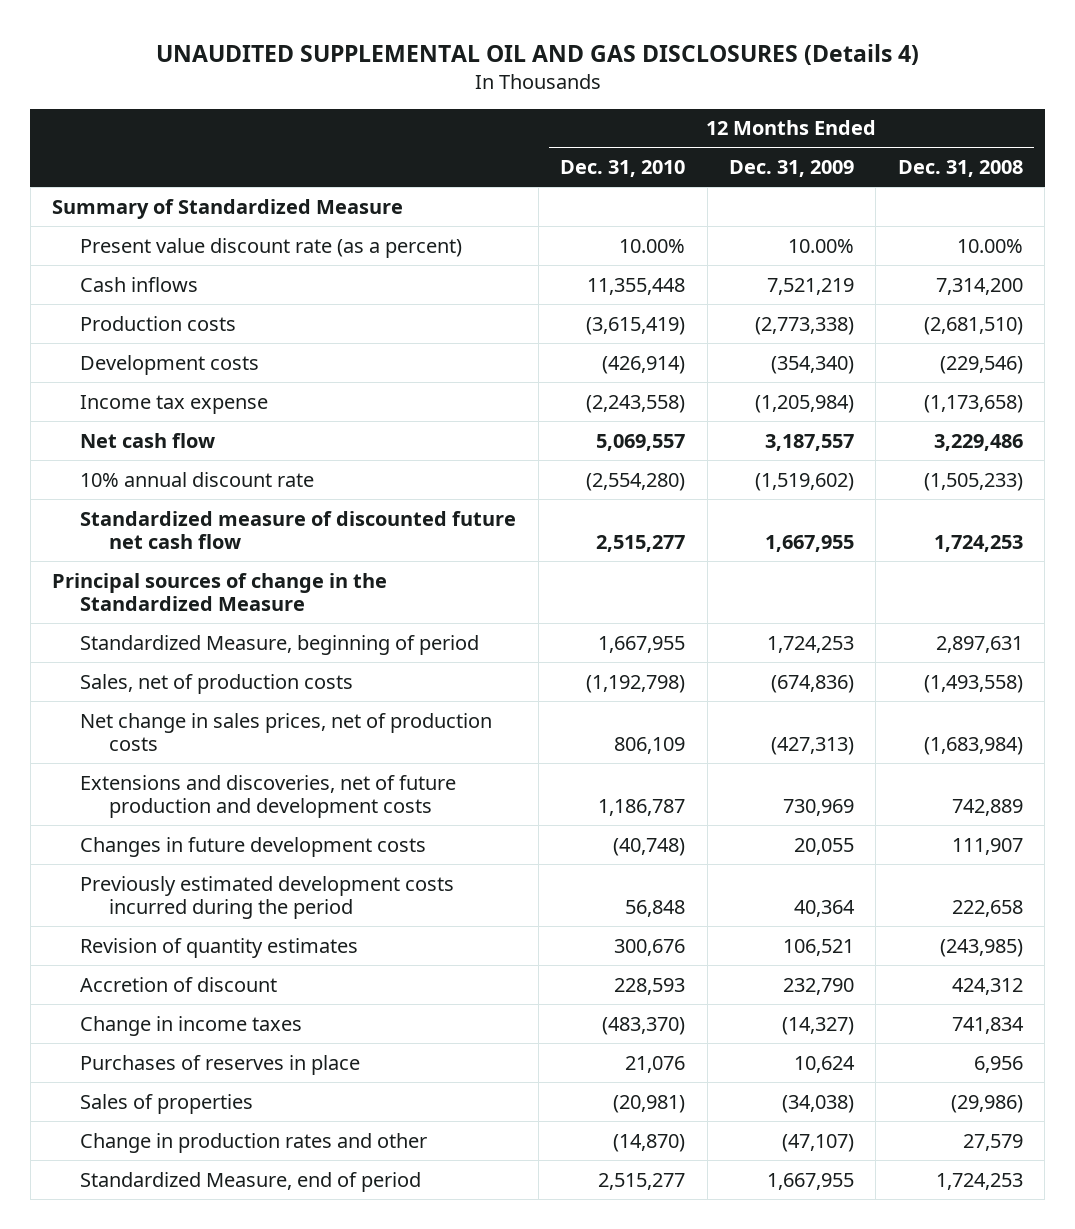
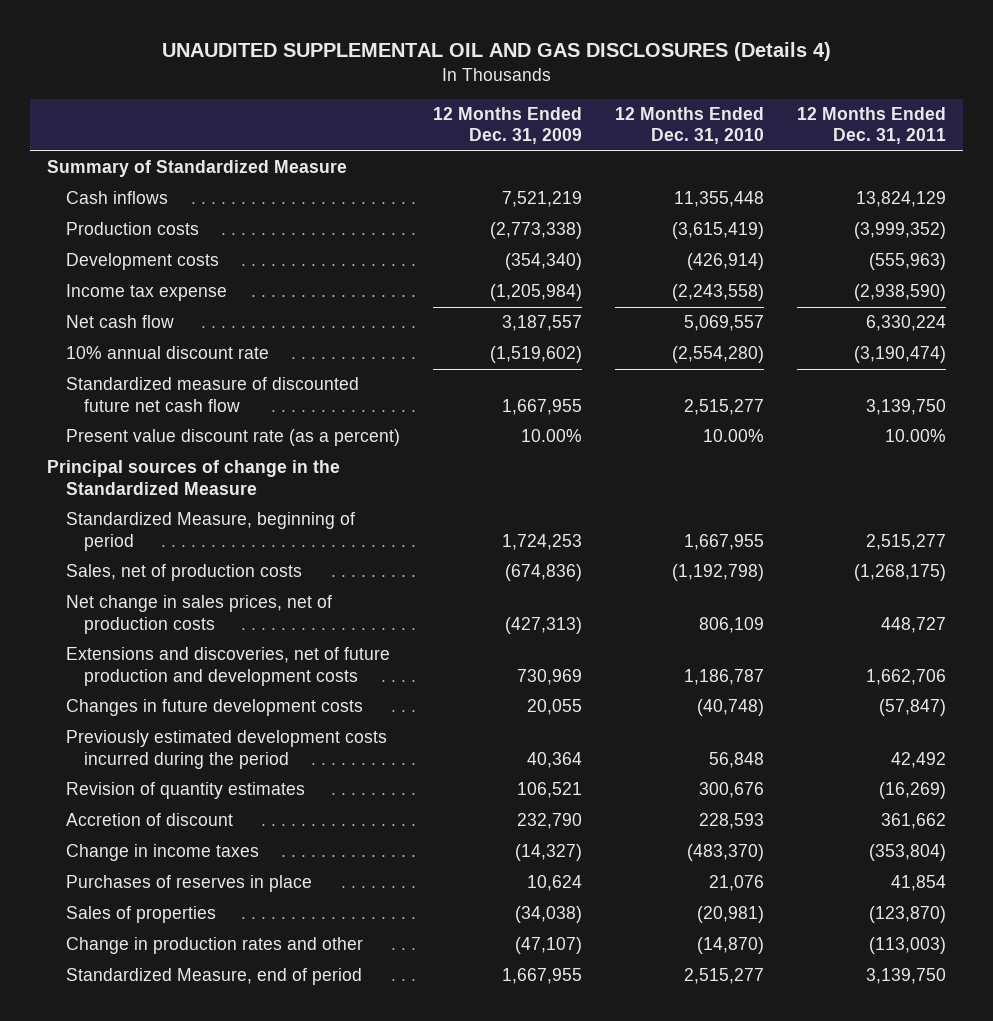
[897,160,1023,178] Dec. 31, 2008 -> none
none -> [797,107,947,145] 12 Months Ended Dec. 31, 2011
[80,237,463,258] Present value discount rate (as a percent) -> [65,429,400,447] Present value discount rate (as a percent)

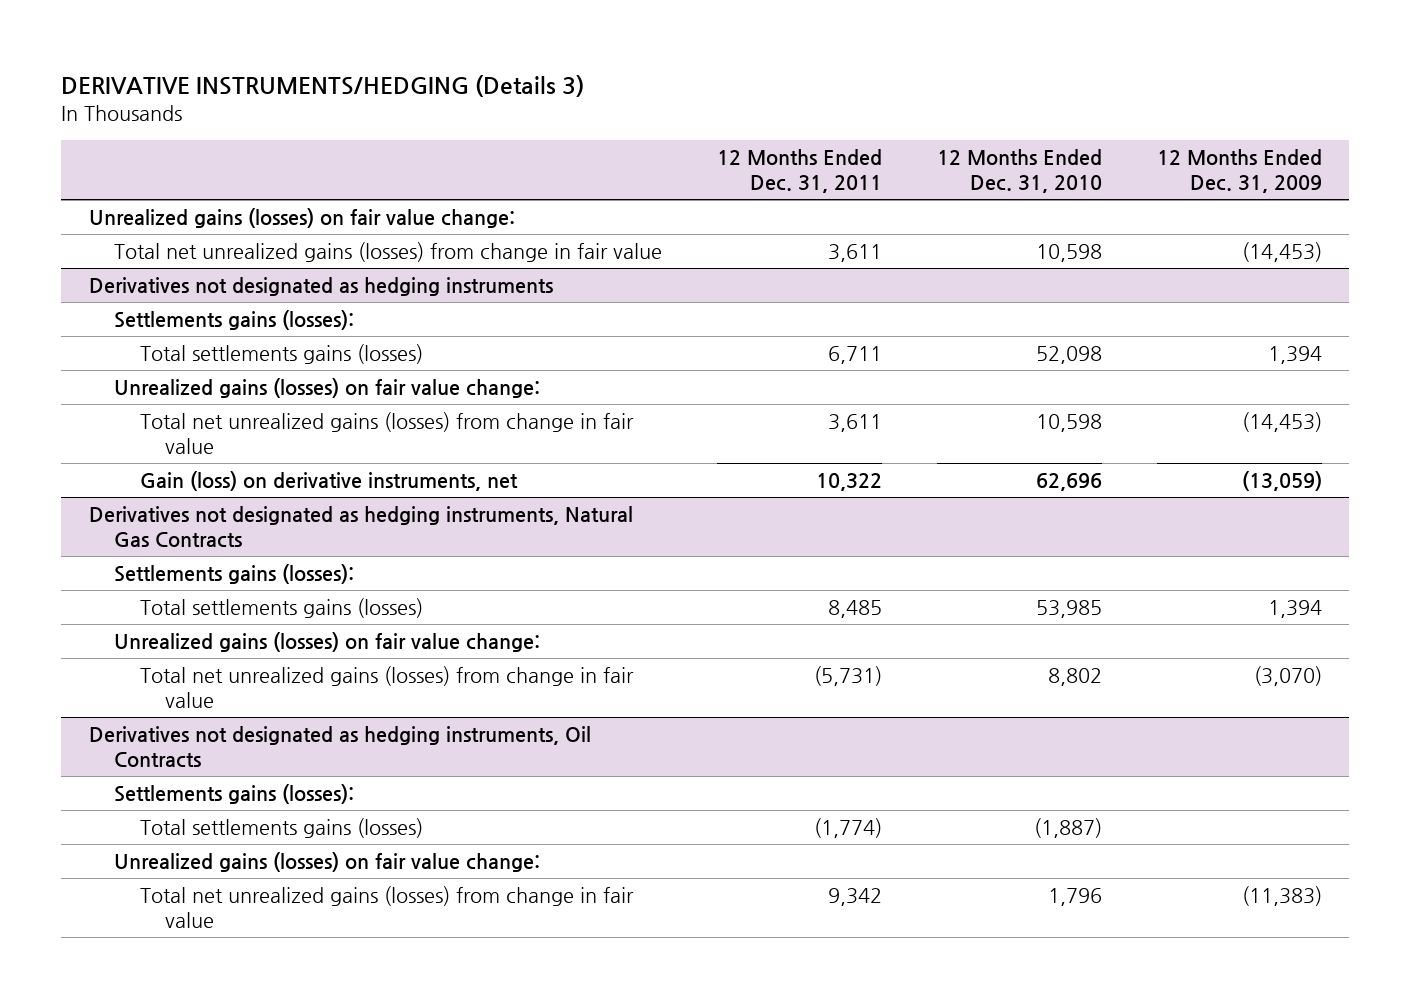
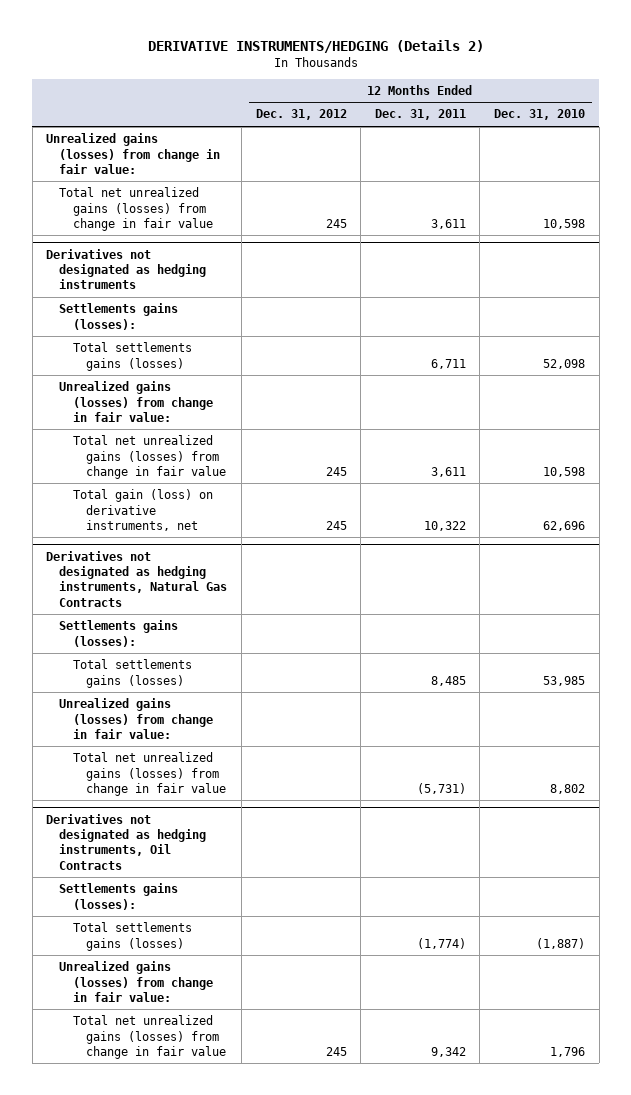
[61,74,585,97] DERIVATIVE INSTRUMENTS/HEDGING (Details 3) -> [147,39,484,53] DERIVATIVE INSTRUMENTS/HEDGING (Details 2)
[1156,149,1322,194] 12 Months Ended Dec. 31, 2009 -> none
none -> [255,109,347,121] Dec. 31, 2012
[88,207,515,228] Unrealized gains (losses) on fair value change: -> [46,133,221,174] Unrealized gains (losses) from change in fair value:
[114,377,541,398] Unrealized gains (losses) on fair value change: -> [59,381,213,422] Unrealized gains (losses) from change in fair value:
[139,470,518,491] Gain (loss) on derivative instruments, net -> [72,489,213,531] Total gain (loss) on derivative instruments, net
[114,631,541,652] Unrealized gains (losses) on fair value change: -> [59,698,213,739] Unrealized gains (losses) from change in fair value:
[114,851,541,872] Unrealized gains (losses) on fair value change: -> [59,961,213,1002] Unrealized gains (losses) from change in fair value:

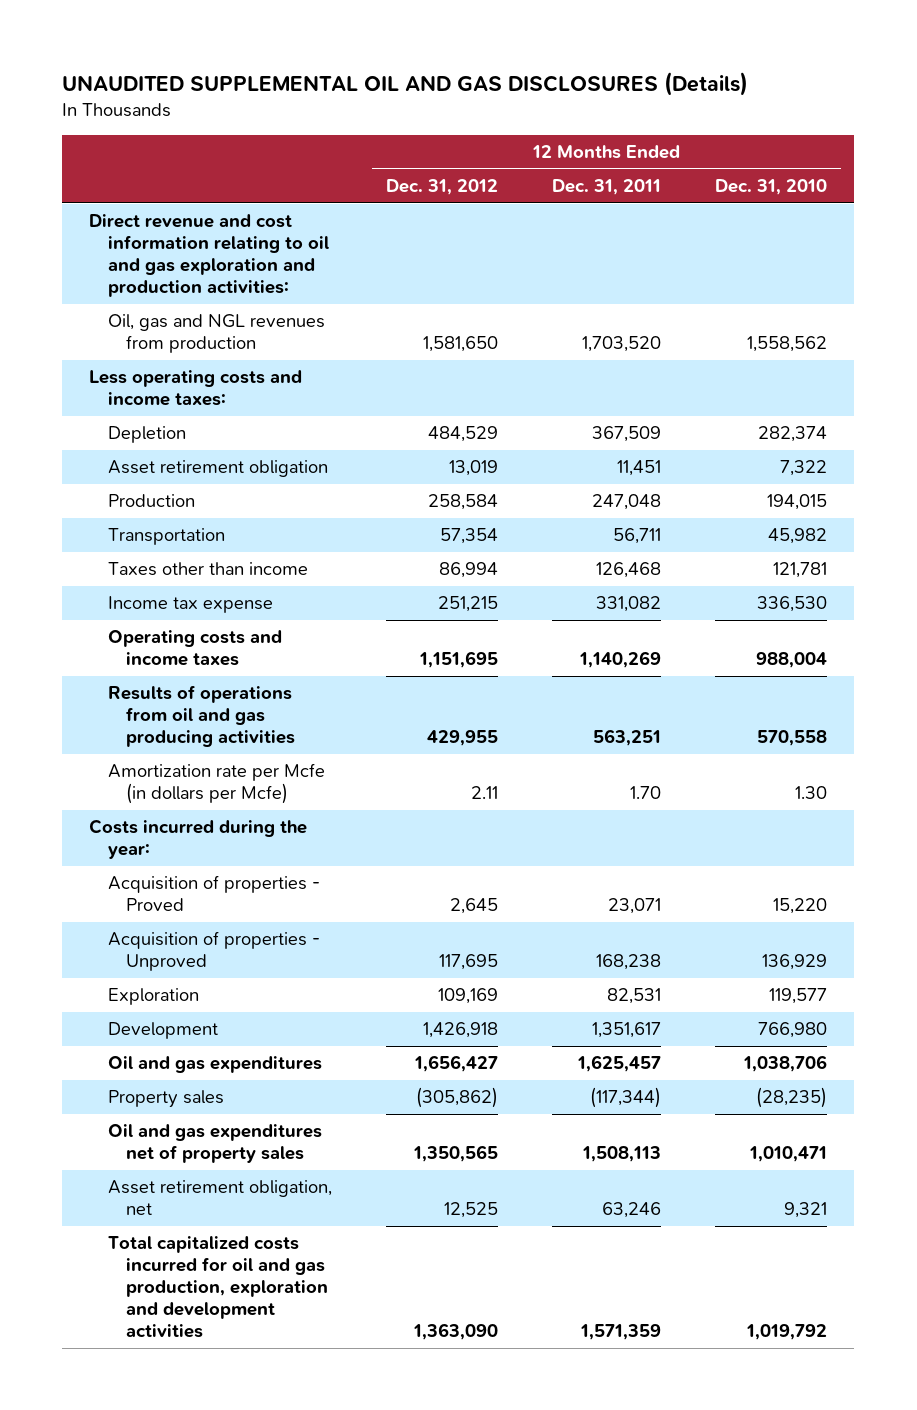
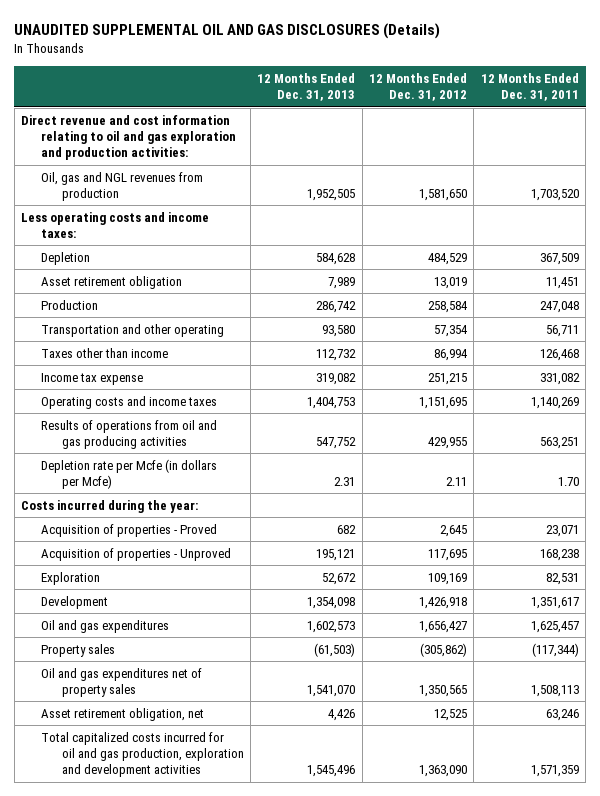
[715,179,828,196] Dec. 31, 2010 -> none
none -> [257,73,356,102] 12 Months Ended Dec. 31, 2013
[107,528,225,546] Transportation -> [41,323,225,337] Transportation and other operating
[107,763,325,805] Amortization rate per Mcfe (in dollars per Mcfe) -> [41,458,218,489] Depletion rate per Mcfe (in dollars per Mcfe)

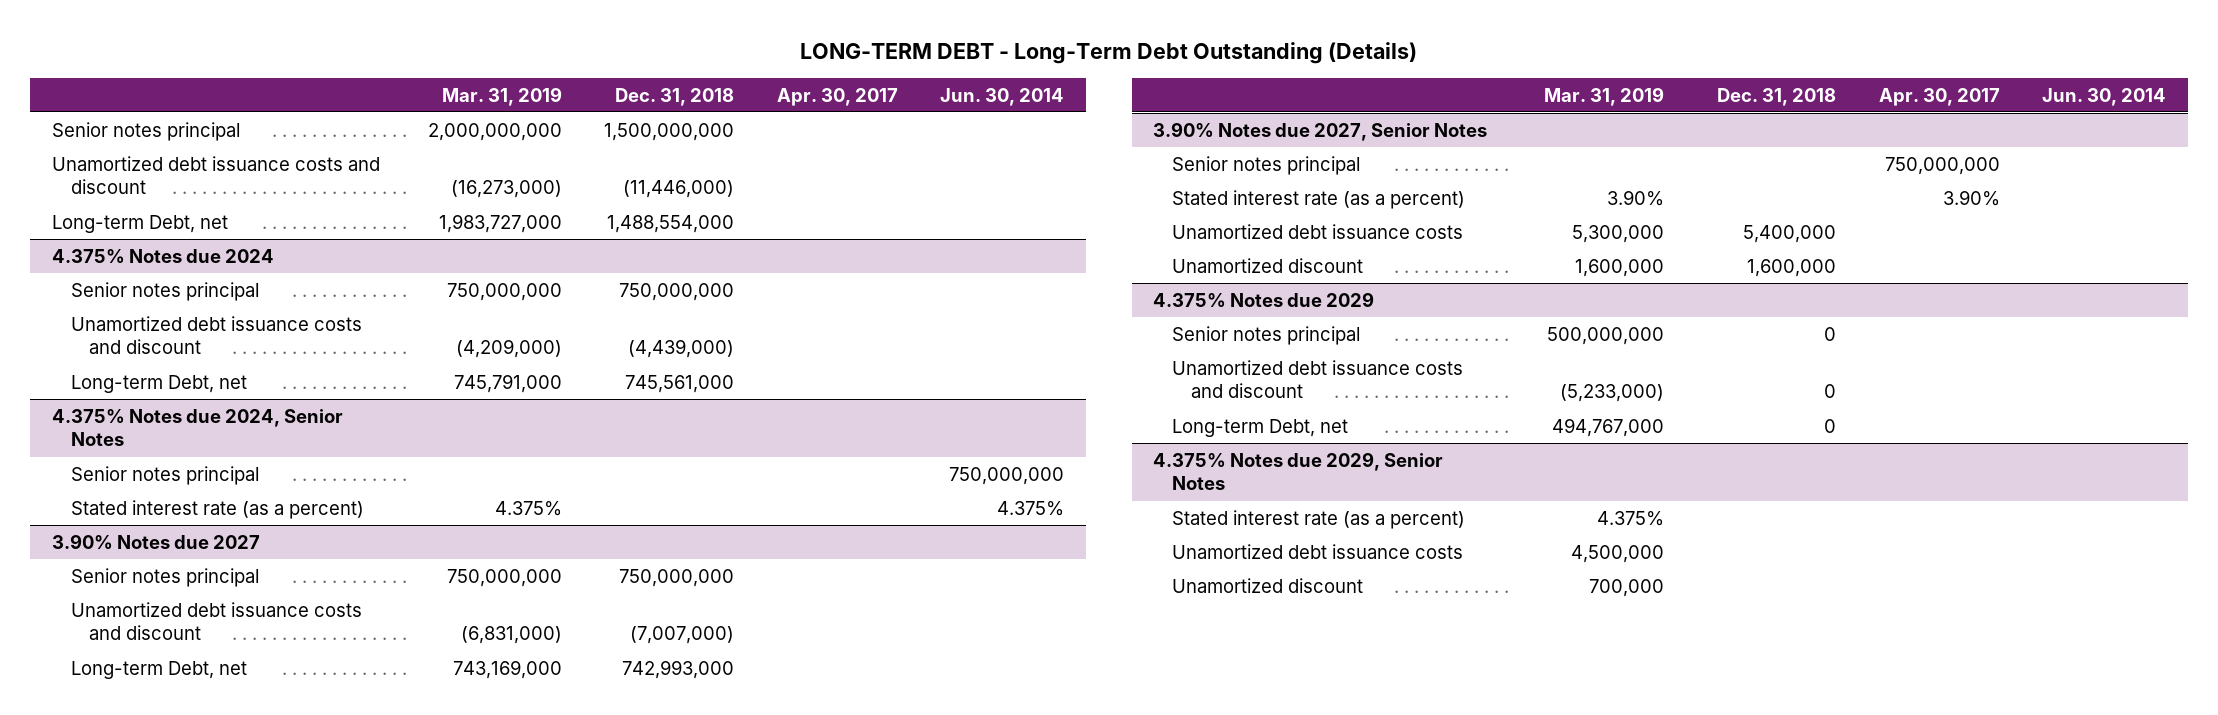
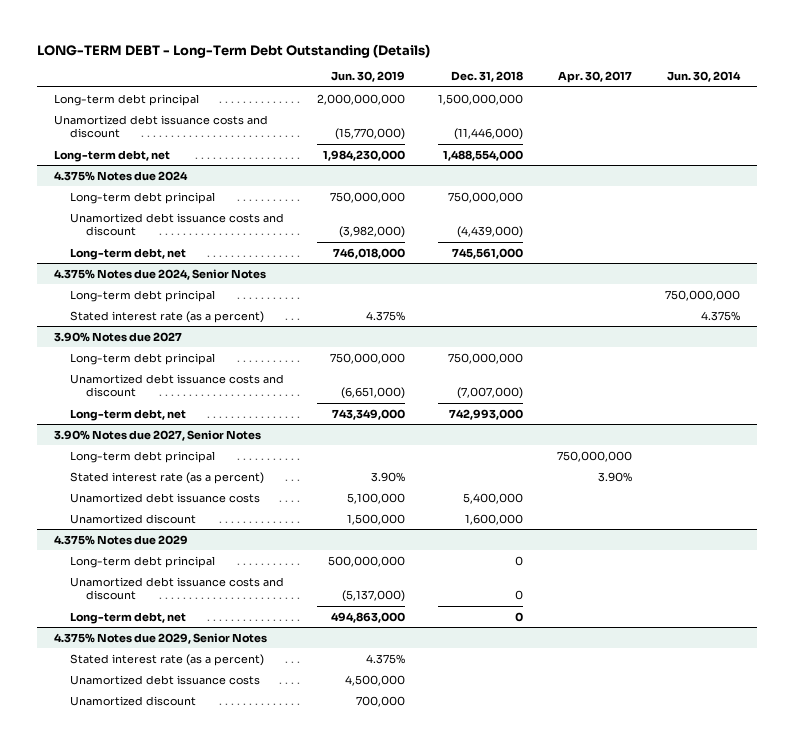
[442,86,563,106] Mar. 31, 2019 -> none
none -> [331,71,406,83] Jun. 30, 2019
[51,121,240,141] Senior notes principal -> [53,93,199,106] Long-term debt principal
[51,214,228,233] Long-term Debt, net -> [53,149,170,162] Long-term debt, net
[70,281,259,301] Senior notes principal -> [69,191,215,204] Long-term debt principal
[70,374,247,393] Long-term Debt, net -> [69,247,186,260] Long-term debt, net
[70,465,259,485] Senior notes principal -> [69,289,215,302] Long-term debt principal
[70,567,259,587] Senior notes principal -> [69,352,215,365] Long-term debt principal
[70,660,247,679] Long-term Debt, net -> [69,408,186,421] Long-term debt, net
[1172,155,1361,175] Senior notes principal -> [69,450,215,463] Long-term debt principal
[1172,325,1361,345] Senior notes principal -> [69,555,215,568] Long-term debt principal
[1172,418,1349,437] Long-term Debt, net -> [69,611,186,624] Long-term debt, net

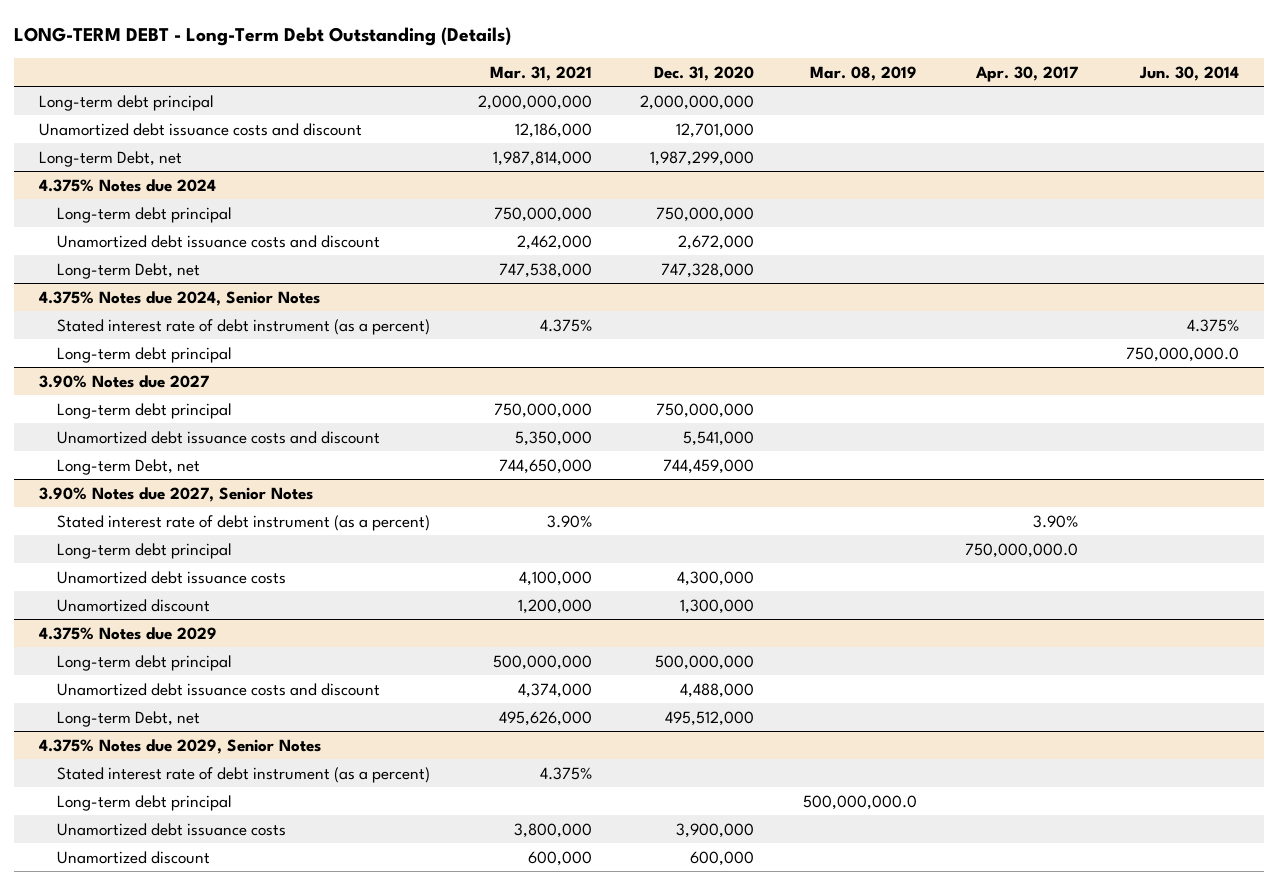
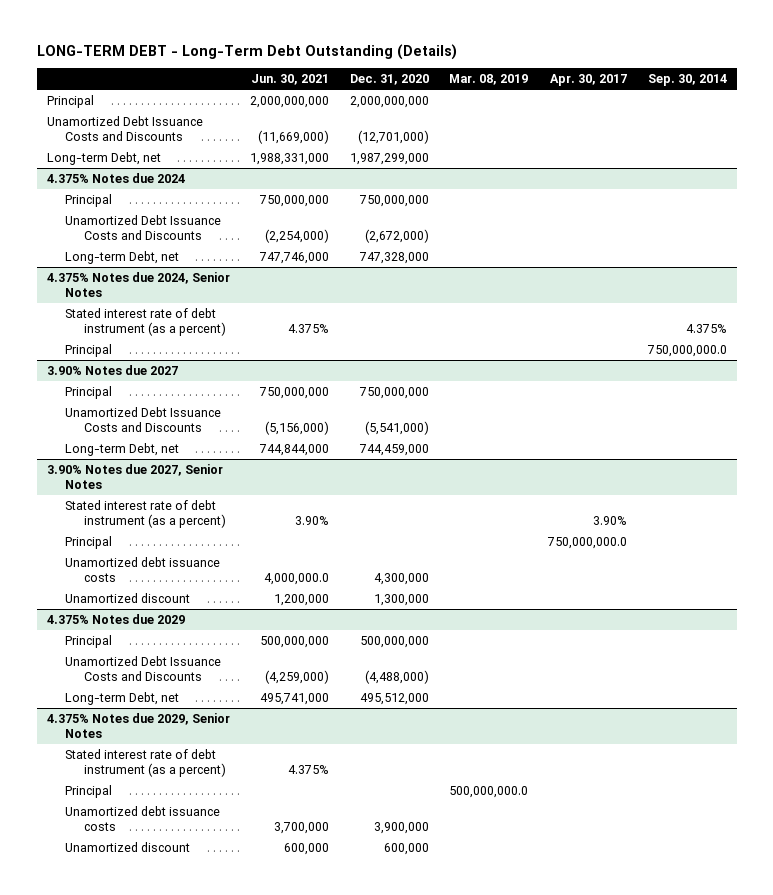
[490,65,593,81] Mar. 31, 2021 -> none
[1139,65,1240,81] Jun. 30, 2014 -> none
none -> [251,74,330,86] Jun. 30, 2021
none -> [647,74,727,87] Sep. 30, 2014
[38,94,214,111] Long-term debt principal -> [46,94,94,108] Principal
[38,122,362,136] Unamortized debt issuance costs and discount -> [46,115,203,141] Unamortized Debt Issuance Costs and Discounts
[676,122,755,138] 12,701,000 -> [357,129,429,144] (12,701,000)
[56,206,232,223] Long-term debt principal -> [65,193,113,207] Principal
[56,234,380,248] Unamortized debt issuance costs and discount -> [65,214,222,240] Unamortized Debt Issuance Costs and Discounts
[678,234,755,250] 2,672,000 -> [364,228,429,243] (2,672,000)
[56,346,232,363] Long-term debt principal -> [65,343,113,357] Principal
[56,402,232,419] Long-term debt principal -> [65,385,113,399] Principal
[56,430,380,444] Unamortized debt issuance costs and discount -> [65,406,222,432] Unamortized Debt Issuance Costs and Discounts
[683,430,755,446] 5,541,000 -> [364,420,429,435] (5,541,000)
[56,542,232,559] Long-term debt principal -> [65,535,113,549] Principal
[56,654,232,671] Long-term debt principal -> [65,634,113,648] Principal
[56,682,380,696] Unamortized debt issuance costs and discount -> [65,655,222,681] Unamortized Debt Issuance Costs and Discounts
[680,682,755,698] 4,488,000 -> [364,669,429,684] (4,488,000)
[56,794,232,811] Long-term debt principal -> [65,784,113,798] Principal

